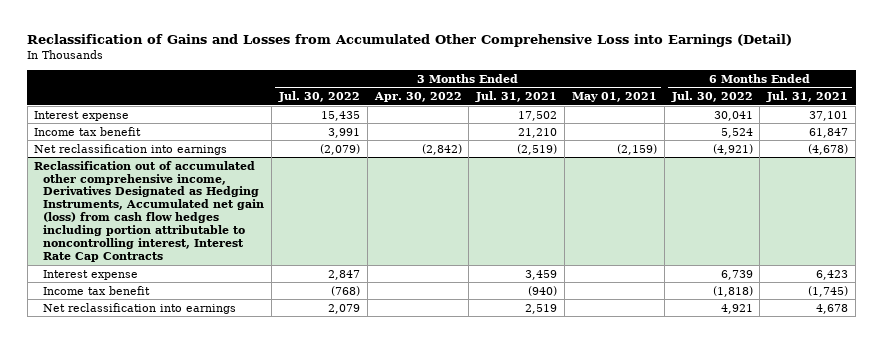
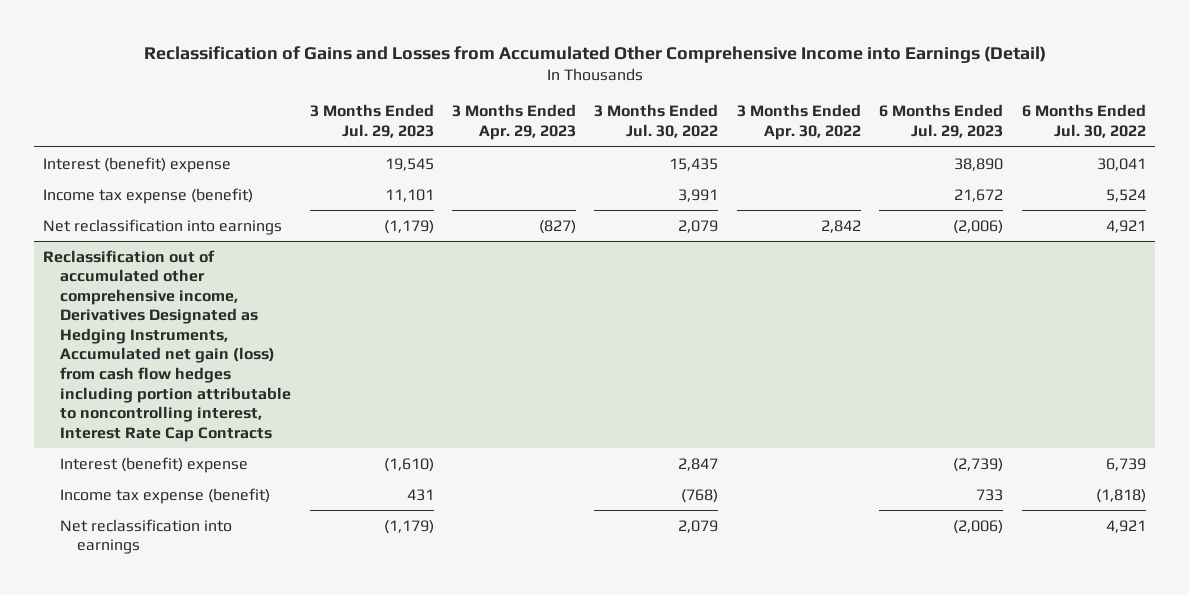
[27,34,793,48] Reclassification of Gains and Losses from Accumulated Other Comprehensive Loss into Earnings (Detail) -> [143,45,1046,63] Reclassification of Gains and Losses from Accumulated Other Comprehensive Income into Earnings (Detail)
[475,91,558,103] Jul. 31, 2021 -> none
[571,92,657,103] May 01, 2021 -> none
[766,91,849,103] Jul. 31, 2021 -> none
none -> [309,104,434,138] 3 Months Ended Jul. 29, 2023
none -> [451,104,576,140] 3 Months Ended Apr. 29, 2023
none -> [879,104,1004,138] 6 Months Ended Jul. 29, 2023
[34,110,130,121] Interest expense -> [43,156,232,173] Interest (benefit) expense
[34,126,142,136] Income tax benefit -> [43,187,254,204] Income tax expense (benefit)
[319,143,360,155] (2,079) -> [678,219,719,233] 2,079
[421,143,462,155] (2,842) -> [820,219,861,233] 2,842
[712,143,753,155] (4,921) -> [1105,219,1146,233] 4,921
[43,269,139,280] Interest expense -> [60,456,249,473] Interest (benefit) expense
[43,285,151,295] Income tax benefit -> [60,487,271,504] Income tax expense (benefit)

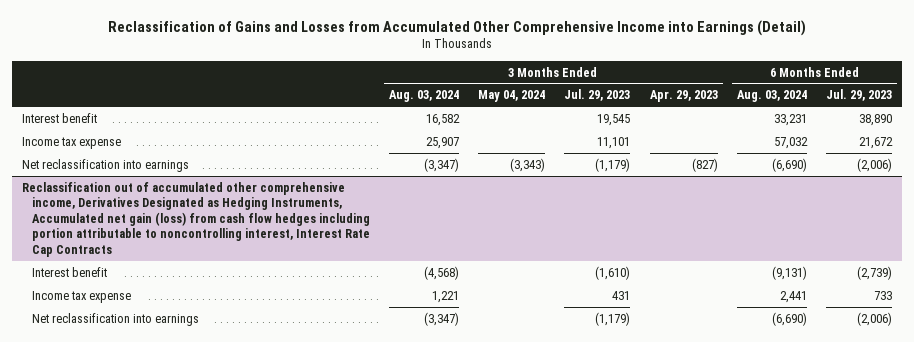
[594,104,719,138] 3 Months Ended Jul. 30, 2022 -> none
[736,104,861,140] 3 Months Ended Apr. 30, 2022 -> none
[1021,104,1146,138] 6 Months Ended Jul. 30, 2022 -> none
none -> [388,90,459,103] Aug. 03, 2024
none -> [478,90,546,103] May 04, 2024
none -> [736,90,807,103] Aug. 03, 2024
[43,156,232,173] Interest (benefit) expense -> [21,112,97,123] Interest benefit
[43,187,254,204] Income tax expense (benefit) -> [21,136,121,149] Income tax expense
[60,456,249,473] Interest (benefit) expense -> [31,266,107,277] Interest benefit
[60,487,271,504] Income tax expense (benefit) -> [31,290,131,303] Income tax expense

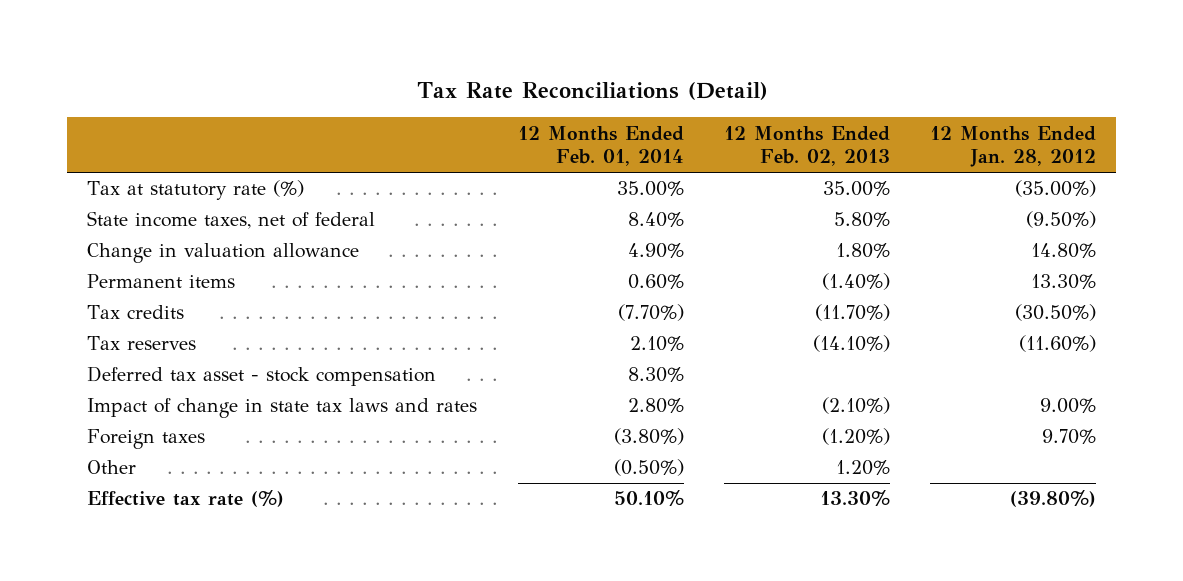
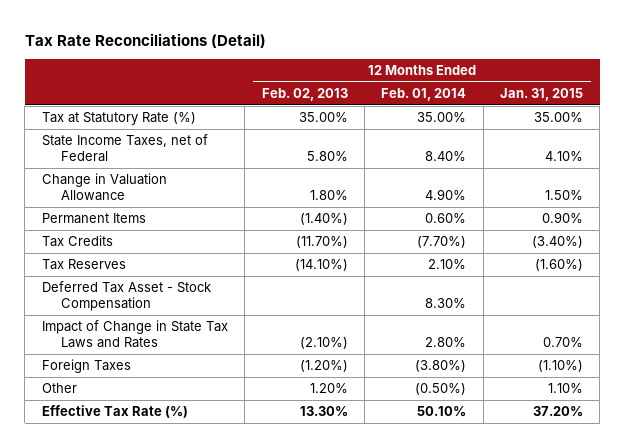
[929,125,1096,168] 12 Months Ended Jan. 28, 2012 -> none
none -> [499,88,583,102] Jan. 31, 2015
[87,180,305,201] Tax at statutory rate (%) -> [41,112,196,126] Tax at Statutory Rate (%)
[87,211,376,230] State income taxes, net of federal -> [41,134,208,162] State Income Taxes, net of Federal
[87,243,360,264] Change in valuation allowance -> [41,173,167,201] Change in Valuation Allowance
[87,274,236,289] Permanent items -> [41,213,146,225] Permanent Items
[87,305,185,320] Tax credits -> [41,235,113,248] Tax Credits
[87,336,197,351] Tax reserves -> [41,259,126,271] Tax Reserves
[87,366,437,387] Deferred tax asset - stock compensation -> [41,281,211,311] Deferred Tax Asset - Stock Compensation
[87,398,478,419] Impact of change in state tax laws and rates -> [41,320,228,348] Impact of Change in State Tax Laws and Rates
[87,429,206,450] Foreign taxes -> [41,359,131,374] Foreign Taxes
[87,489,285,508] Effective tax rate (%) -> [41,405,188,419] Effective Tax Rate (%)

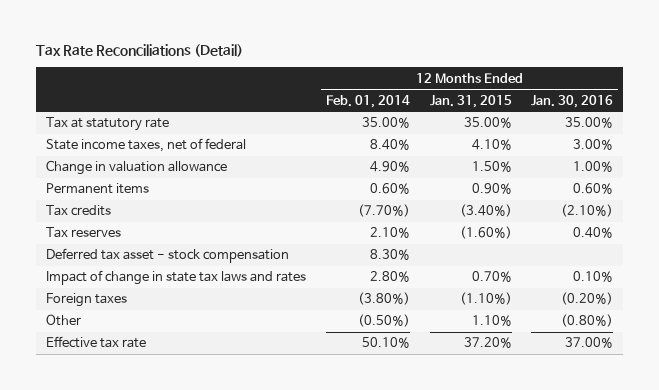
[261,88,348,102] Feb. 02, 2013 -> none
none -> [531,94,614,108] Jan. 30, 2016
[41,112,196,126] Tax at Statutory Rate (%) -> [45,117,169,132] Tax at statutory rate
[41,134,208,162] State Income Taxes, net of Federal -> [45,138,246,153] State income taxes, net of federal
[41,173,167,201] Change in Valuation Allowance -> [45,160,227,176] Change in valuation allowance
[41,213,146,225] Permanent Items -> [45,183,149,195] Permanent items
[41,235,113,248] Tax Credits -> [45,205,111,217] Tax credits
[41,259,126,271] Tax Reserves -> [45,227,121,239] Tax reserves
[41,281,211,311] Deferred Tax Asset - Stock Compensation -> [45,248,289,264] Deferred tax asset - stock compensation
[41,320,228,348] Impact of Change in State Tax Laws and Rates -> [45,270,306,286] Impact of change in state tax laws and rates
[41,359,131,374] Foreign Taxes -> [45,293,127,308] Foreign taxes
[41,405,188,419] Effective Tax Rate (%) -> [45,336,146,349] Effective tax rate

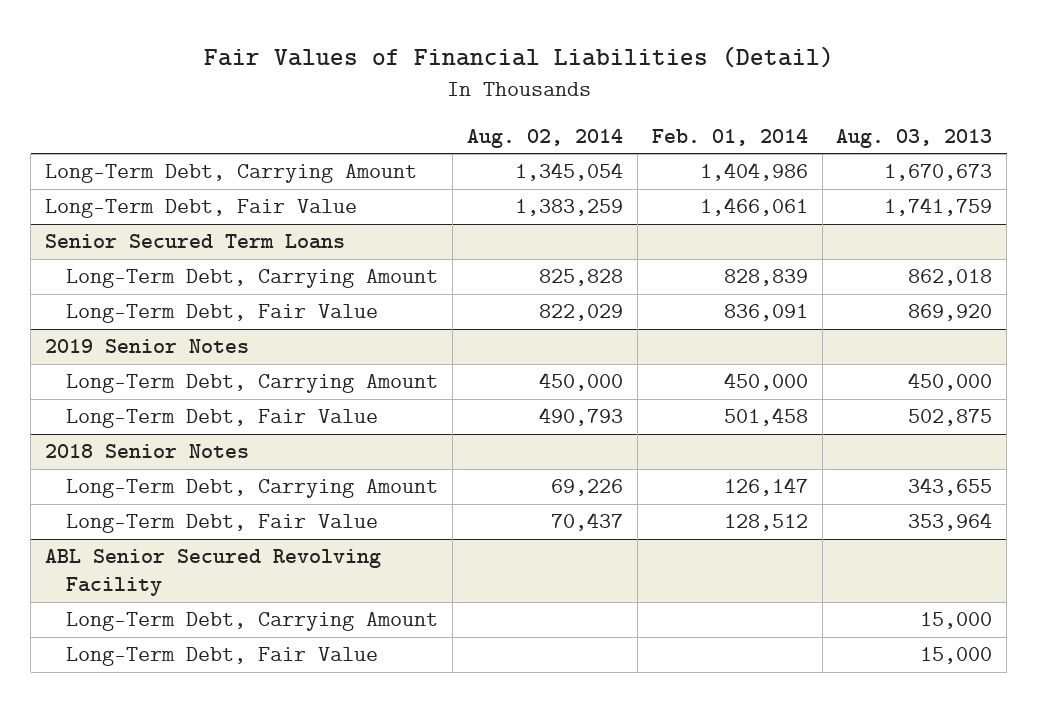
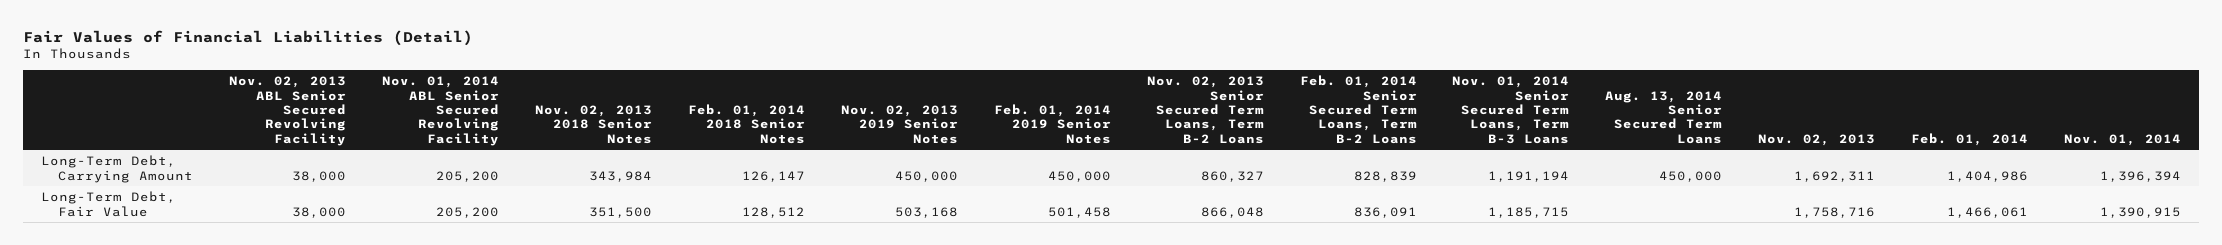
[466,128,623,148] Aug. 02, 2014 -> none
[836,128,993,148] Aug. 03, 2013 -> none
none -> [229,76,347,146] Nov. 02, 2013 ABL Senior Secured Revolving Facility
none -> [382,76,500,146] Nov. 01, 2014 ABL Senior Secured Revolving Facility
none -> [535,104,653,144] Nov. 02, 2013 2018 Senior Notes
none -> [687,103,805,144] Feb. 01, 2014 2018 Senior Notes
none -> [840,104,958,144] Nov. 02, 2013 2019 Senior Notes
none -> [993,103,1111,144] Feb. 01, 2014 2019 Senior Notes
none -> [1146,76,1264,144] Nov. 02, 2013 Senior Secured Term Loans, Term B-2 Loans
none -> [1299,75,1417,144] Feb. 01, 2014 Senior Secured Term Loans, Term B-2 Loans
none -> [1452,76,1570,144] Nov. 01, 2014 Senior Secured Term Loans, Term B-3 Loans
none -> [1605,90,1723,144] Aug. 13, 2014 Senior Secured Term Loans
none -> [1758,133,1876,146] Nov. 02, 2013
none -> [2064,133,2182,146] Nov. 01, 2014
[45,234,346,250] Senior Secured Term Loans -> none
[65,269,438,289] Long-Term Debt, Carrying Amount -> none
[65,304,378,324] Long-Term Debt, Fair Value -> none
[45,339,250,354] 2019 Senior Notes -> none
[65,374,438,394] Long-Term Debt, Carrying Amount -> none
[65,409,378,429] Long-Term Debt, Fair Value -> none
[45,444,250,459] 2018 Senior Notes -> none
[65,479,438,499] Long-Term Debt, Carrying Amount -> none
[65,514,378,534] Long-Term Debt, Fair Value -> none
[45,549,382,596] ABL Senior Secured Revolving Facility -> none
[65,612,438,632] Long-Term Debt, Carrying Amount -> none
[65,647,378,667] Long-Term Debt, Fair Value -> none

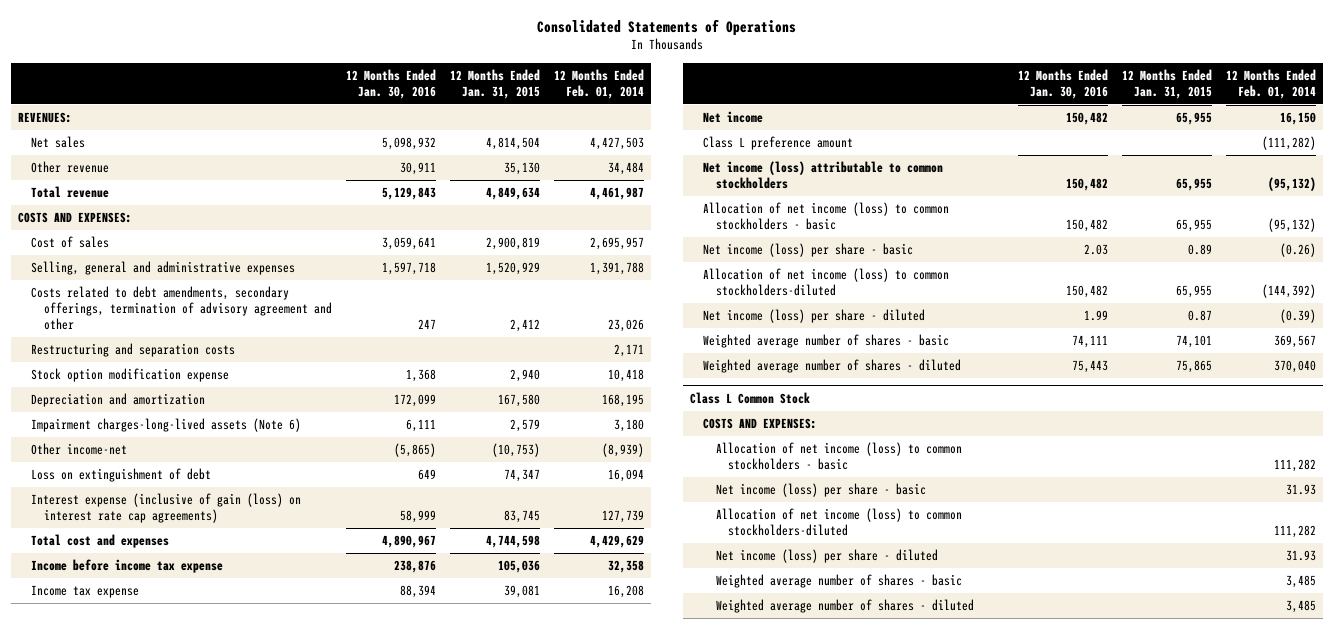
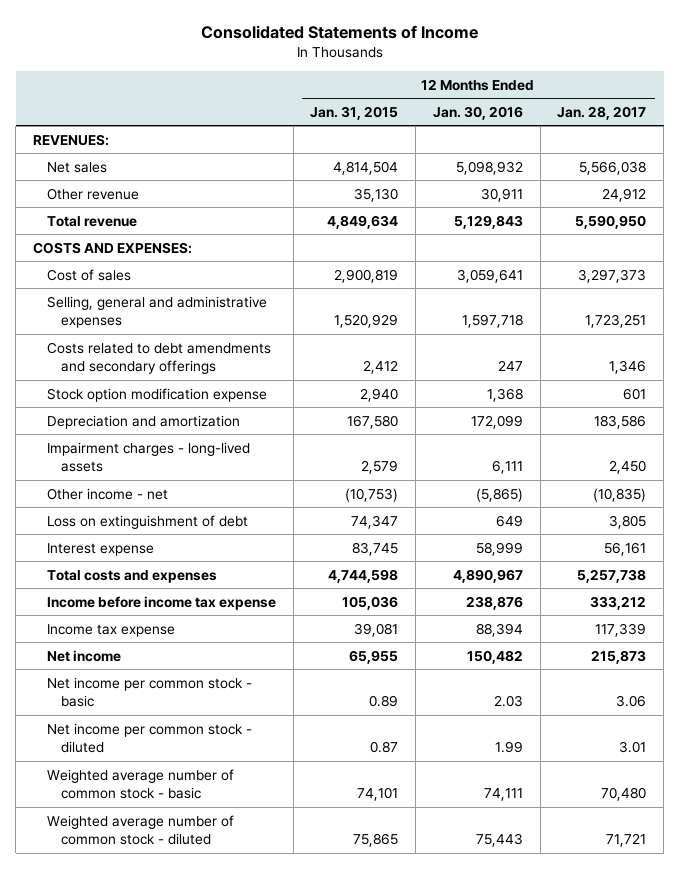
[537,18,797,36] Consolidated Statements of Operations -> [200,24,478,39] Consolidated Statements of Income
[553,68,644,99] 12 Months Ended Feb. 01, 2014 -> none
none -> [557,105,647,120] Jan. 28, 2017
[31,343,236,358] Restructuring and separation costs -> none
[31,286,332,330] Costs related to debt amendments, secondary offerings, termination of advisory agreement and other -> [46,341,271,374] Costs related to debt amendments and secondary offerings
[31,418,302,433] Impairment charges-long-lived assets (Note 6) -> [46,441,250,472] Impairment charges - long-lived assets
[31,443,128,456] Other income-net -> [46,487,168,500] Other income - net
[31,493,302,523] Interest expense (inclusive of gain (loss) on interest rate cap agreements) -> [46,542,154,556] Interest expense
[31,534,170,549] Total cost and expenses -> [46,569,217,583] Total costs and expenses
[703,136,854,151] Class L preference amount -> none
[703,161,944,189] Net income (loss) attributable to common stockholders -> none
[703,202,950,230] Allocation of net income (loss) to common stockholders - basic -> none
[703,268,950,296] Allocation of net income (loss) to common stockholders-diluted -> none
[690,392,811,405] Class L Common Stock -> none
[703,418,818,430] COSTS AND EXPENSES: -> none
[715,442,962,470] Allocation of net income (loss) to common stockholders - basic -> none
[715,483,926,498] Net income (loss) per share - basic -> none
[715,508,962,536] Allocation of net income (loss) to common stockholders-diluted -> none
[715,549,938,564] Net income (loss) per share - diluted -> none
[715,574,962,589] Weighted average number of shares - basic -> none
[715,599,974,614] Weighted average number of shares - diluted -> none
[703,243,914,258] Net income (loss) per share - basic -> [46,676,252,707] Net income per common stock - basic
[703,309,926,324] Net income (loss) per share - diluted -> [46,722,252,753] Net income per common stock - diluted
[703,334,950,349] Weighted average number of shares - basic -> [46,768,234,799] Weighted average number of common stock - basic
[703,359,962,374] Weighted average number of shares - diluted -> [46,814,234,845] Weighted average number of common stock - diluted

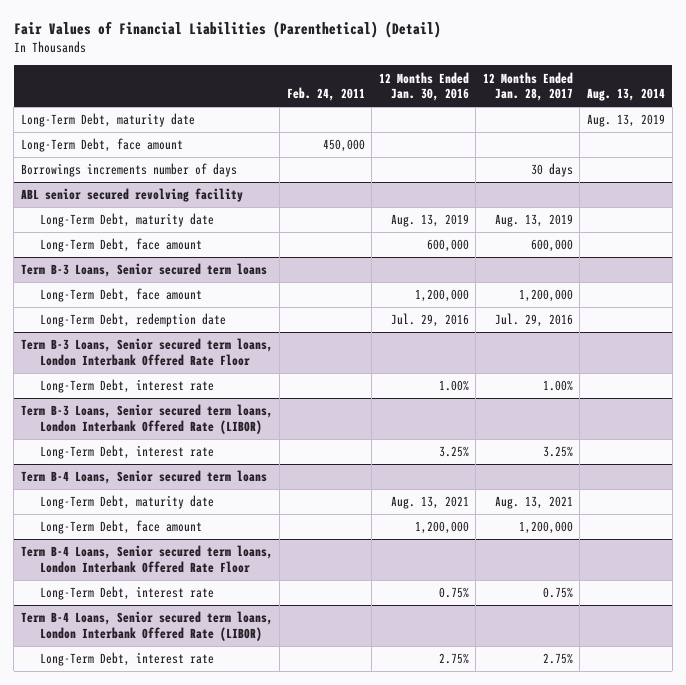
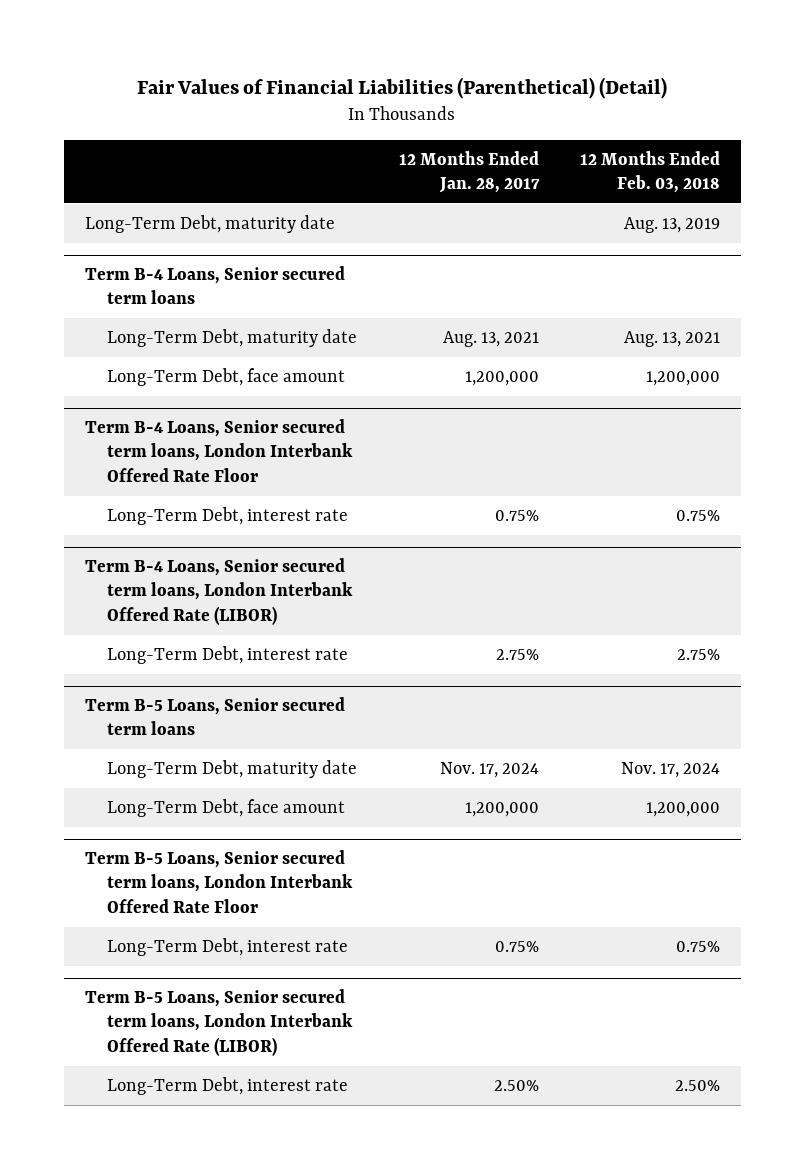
[286,87,365,102] Feb. 24, 2011 -> none
[378,71,469,102] 12 Months Ended Jan. 30, 2016 -> none
[586,88,665,102] Aug. 13, 2014 -> none
none -> [579,150,720,193] 12 Months Ended Feb. 03, 2018
[20,138,183,153] Long-Term Debt, face amount -> none
[20,163,237,178] Borrowings increments number of days -> none
[20,188,243,203] ABL senior secured revolving facility -> none
[40,213,215,228] Long-Term Debt, maturity date -> none
[40,238,203,253] Long-Term Debt, face amount -> none
[20,263,267,278] Term B-3 Loans, Senior secured term loans -> none
[40,288,203,303] Long-Term Debt, face amount -> none
[40,313,227,328] Long-Term Debt, redemption date -> none
[20,338,273,366] Term B-3 Loans, Senior secured term loans, London Interbank Offered Rate Floor -> none
[40,379,215,394] Long-Term Debt, interest rate -> none
[20,404,273,434] Term B-3 Loans, Senior secured term loans, London Interbank Offered Rate (LIBOR) -> none
[40,445,215,460] Long-Term Debt, interest rate -> none
none -> [84,697,345,736] Term B-5 Loans, Senior secured term loans
none -> [107,759,358,778] Long-Term Debt, maturity date
none -> [107,798,346,817] Long-Term Debt, face amount
none -> [84,850,354,913] Term B-5 Loans, Senior secured term loans, London Interbank Offered Rate Floor
none -> [107,937,349,956] Long-Term Debt, interest rate
none -> [84,989,354,1056] Term B-5 Loans, Senior secured term loans, London Interbank Offered Rate (LIBOR)
none -> [107,1076,349,1095] Long-Term Debt, interest rate

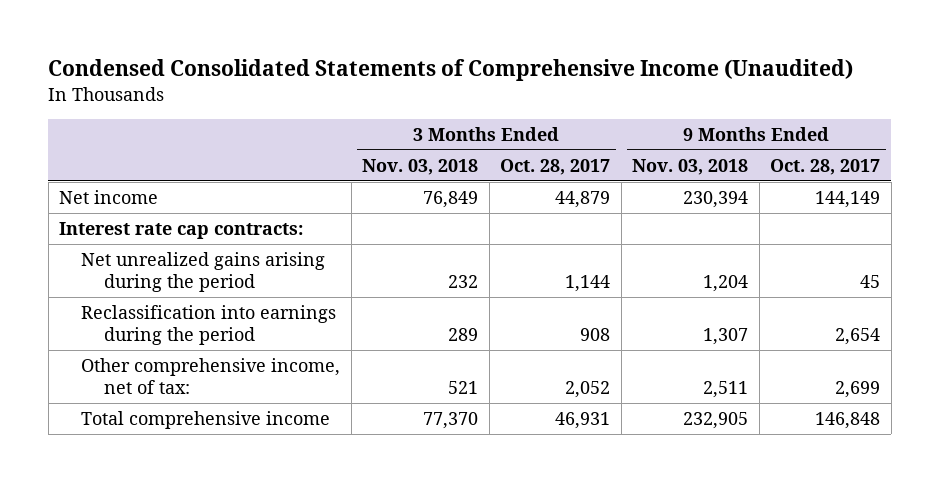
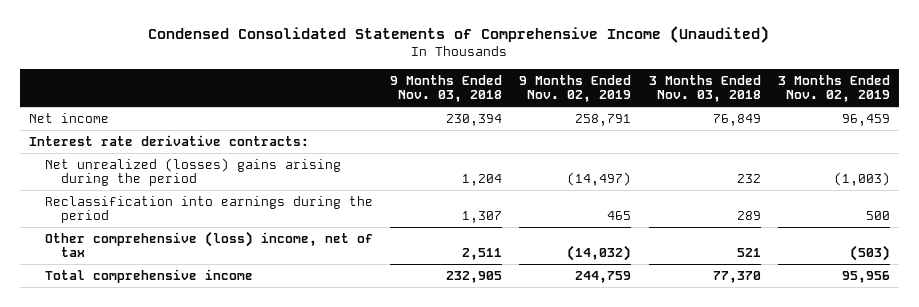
[500,158,611,175] Oct. 28, 2017 -> none
[770,158,881,175] Oct. 28, 2017 -> none
none -> [519,74,632,103] 9 Months Ended Nov. 02, 2019
none -> [778,74,891,103] 3 Months Ended Nov. 02, 2019
[59,221,304,239] Interest rate cap contracts: -> [28,134,309,146] Interest rate derivative contracts:
[81,251,326,293] Net unrealized gains arising during the period -> [44,157,341,187] Net unrealized (losses) gains arising during the period
[81,357,341,395] Other comprehensive income, net of tax: -> [44,230,373,258] Other comprehensive (loss) income, net of tax

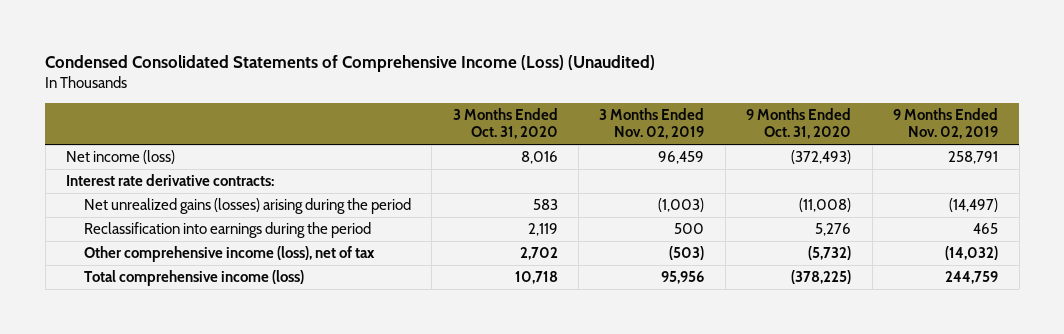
[148,26,770,44] Condensed Consolidated Statements of Comprehensive Income (Unaudited) -> [45,55,656,73] Condensed Consolidated Statements of Comprehensive Income (Loss) (Unaudited)
[390,74,503,103] 9 Months Ended Nov. 03, 2018 -> none
[648,74,761,103] 3 Months Ended Nov. 03, 2018 -> none
none -> [452,108,558,140] 3 Months Ended Oct. 31, 2020
none -> [746,108,852,140] 9 Months Ended Oct. 31, 2020
[28,112,109,123] Net income -> [66,150,176,165] Net income (loss)
[44,157,341,187] Net unrealized (losses) gains arising during the period -> [83,198,411,215] Net unrealized gains (losses) arising during the period
[44,230,373,258] Other comprehensive (loss) income, net of tax -> [83,246,375,263] Other comprehensive income (loss), net of tax
[44,268,253,283] Total comprehensive income -> [83,270,304,287] Total comprehensive income (loss)

